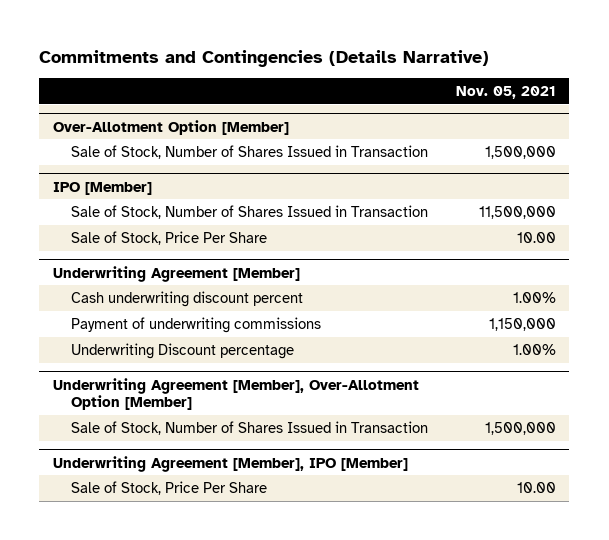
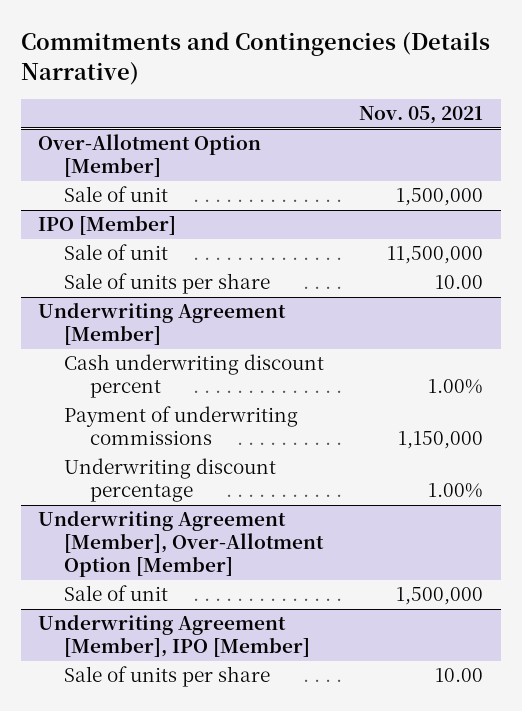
[71,145,429,160] Sale of Stock, Number of Shares Issued in Transaction -> [63,186,168,203] Sale of unit
[71,205,429,220] Sale of Stock, Number of Shares Issued in Transaction -> [63,244,168,261] Sale of unit
[71,231,268,246] Sale of Stock, Price Per Share -> [63,273,270,295] Sale of units per share
[71,343,295,360] Underwriting Discount percentage -> [63,458,276,503] Underwriting discount percentage
[71,421,429,436] Sale of Stock, Number of Shares Issued in Transaction -> [63,585,168,602] Sale of unit
[71,481,268,496] Sale of Stock, Price Per Share -> [63,666,270,688] Sale of units per share

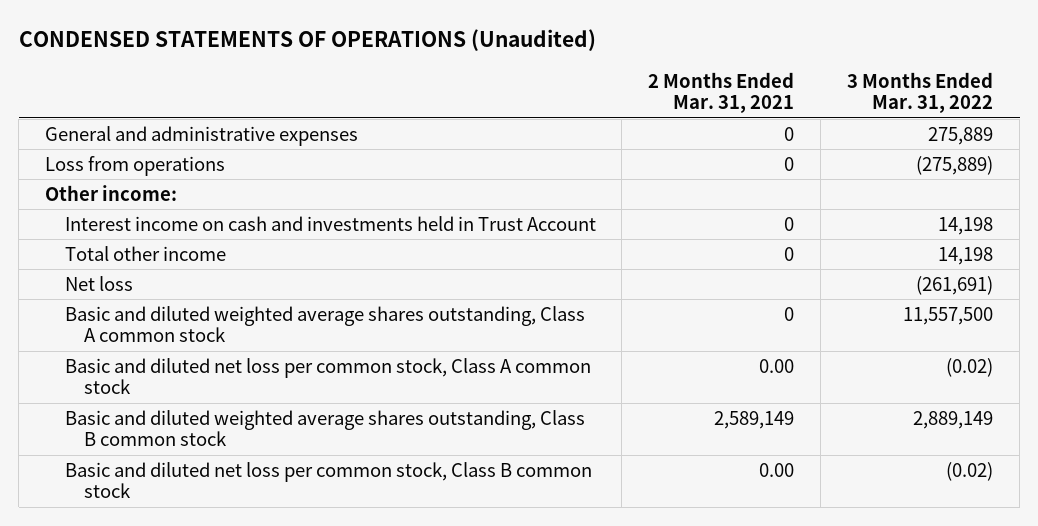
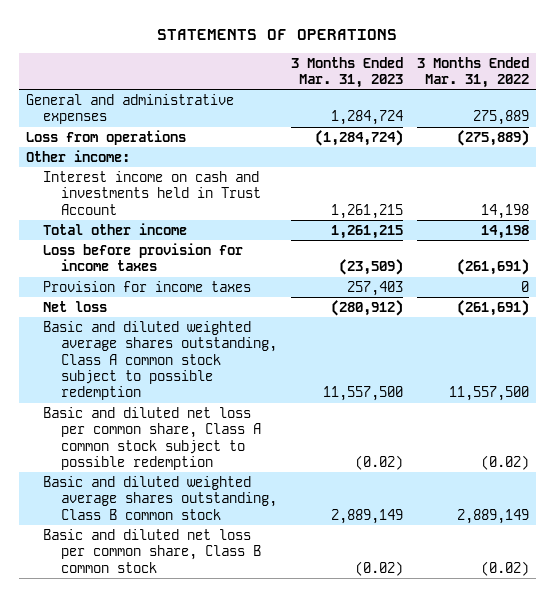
[18,29,596,52] CONDENSED STATEMENTS OF OPERATIONS (Unaudited) -> [157,28,398,40] STATEMENTS OF OPERATIONS
[648,71,795,114] 2 Months Ended Mar. 31, 2021 -> none
none -> [290,56,403,89] 3 Months Ended Mar. 31, 2023
none -> [43,242,244,272] Loss before provision for income taxes
none -> [43,280,252,292] Provision for income taxes
[64,305,585,343] Basic and diluted weighted average shares outstanding, Class A common stock -> [43,320,278,401] Basic and diluted weighted average shares outstanding, Class A common stock subject to possible redemption
[64,357,591,395] Basic and diluted net loss per common stock, Class A common stock -> [43,406,262,470] Basic and diluted net loss per common share, Class A common stock subject to possible redemption
[64,461,592,499] Basic and diluted net loss per common stock, Class B common stock -> [43,528,262,573] Basic and diluted net loss per common share, Class B common stock

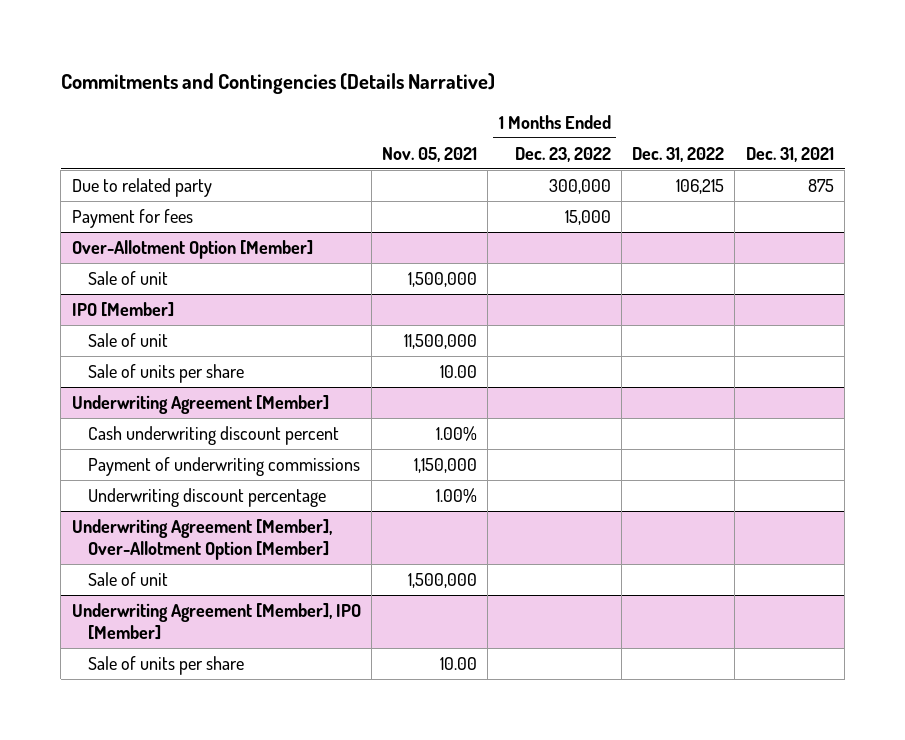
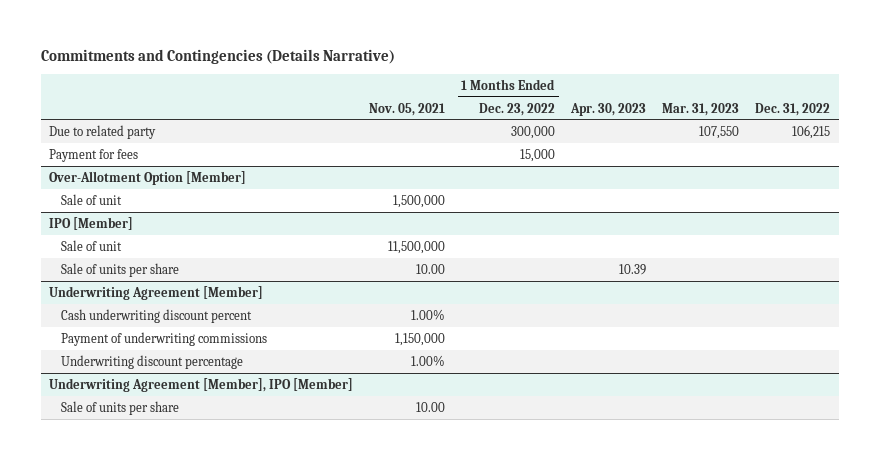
[745,146,834,162] Dec. 31, 2021 -> none
none -> [569,102,646,116] Apr. 30, 2023
none -> [662,102,740,116] Mar. 31, 2023
[71,519,332,561] Underwriting Agreement [Member], Over-Allotment Option [Member] -> none
[87,572,168,587] Sale of unit -> none

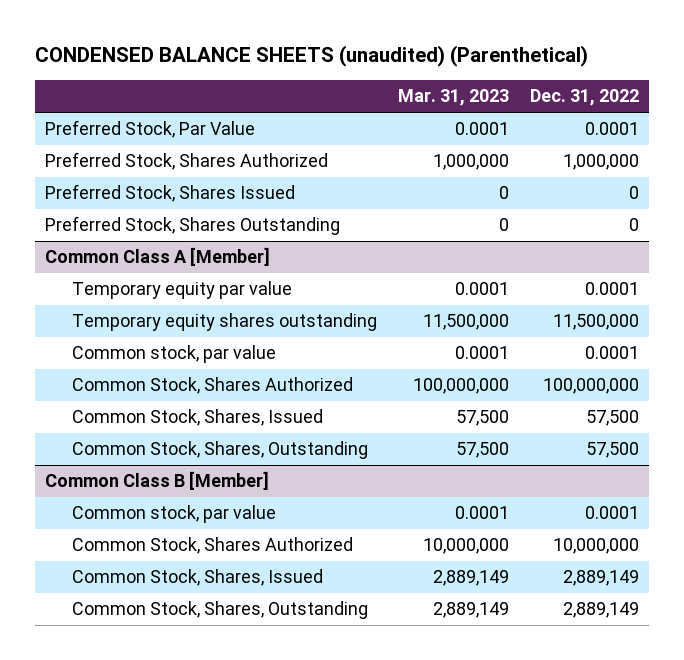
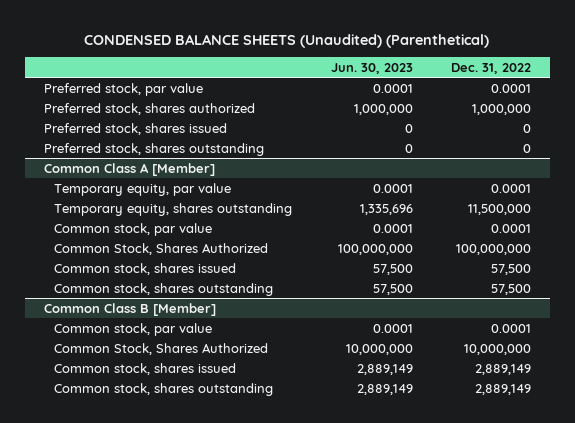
[34,45,588,68] CONDENSED BALANCE SHEETS (unaudited) (Parenthetical) -> [84,33,490,48] CONDENSED BALANCE SHEETS (Unaudited) (Parenthetical)
[397,89,509,107] Mar. 31, 2023 -> none
none -> [330,62,413,74] Jun. 30, 2023
[45,120,256,139] Preferred Stock, Par Value -> [43,82,203,96] Preferred stock, par value
[45,152,329,171] Preferred Stock, Shares Authorized -> [43,102,255,115] Preferred stock, shares authorized
[45,184,296,203] Preferred Stock, Shares Issued -> [43,122,227,135] Preferred stock, shares issued
[45,216,341,236] Preferred Stock, Shares Outstanding -> [43,142,264,156] Preferred stock, shares outstanding
[71,281,292,300] Temporary equity par value -> [54,182,232,196] Temporary equity, par value
[71,313,377,332] Temporary equity shares outstanding -> [54,202,293,216] Temporary equity, shares outstanding
[71,409,323,427] Common Stock, Shares, Issued -> [54,262,237,275] Common stock, shares issued
[71,441,368,460] Common Stock, Shares, Outstanding -> [54,282,274,296] Common stock, shares outstanding
[71,569,323,587] Common Stock, Shares, Issued -> [54,362,237,375] Common stock, shares issued
[71,601,368,620] Common Stock, Shares, Outstanding -> [54,382,274,396] Common stock, shares outstanding

